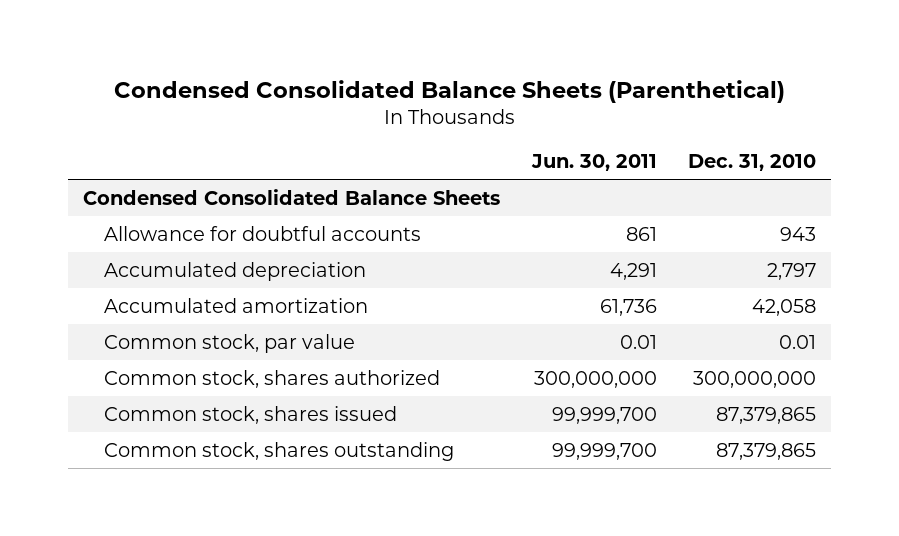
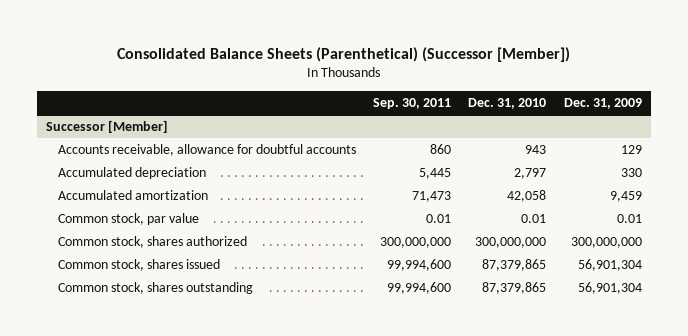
[113,79,785,103] Condensed Consolidated Balance Sheets (Parenthetical) -> [116,46,570,62] Consolidated Balance Sheets (Parenthetical) (Successor [Member])
[530,153,657,171] Jun. 30, 2011 -> none
none -> [373,98,452,110] Sep. 30, 2011
none -> [563,98,642,110] Dec. 31, 2009
[83,188,501,205] Condensed Consolidated Balance Sheets -> none
none -> [45,119,168,133] Successor [Member]
[104,225,422,241] Allowance for doubtful accounts -> [57,143,356,156] Accounts receivable, allowance for doubtful accounts

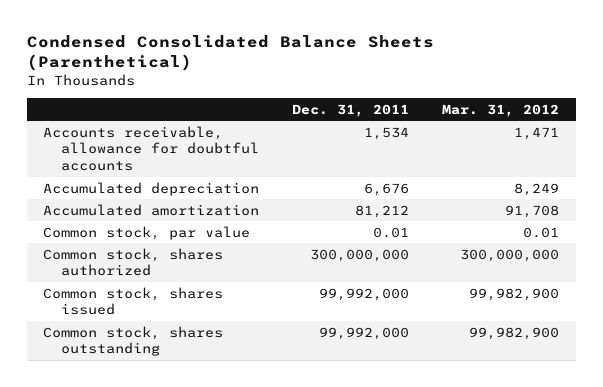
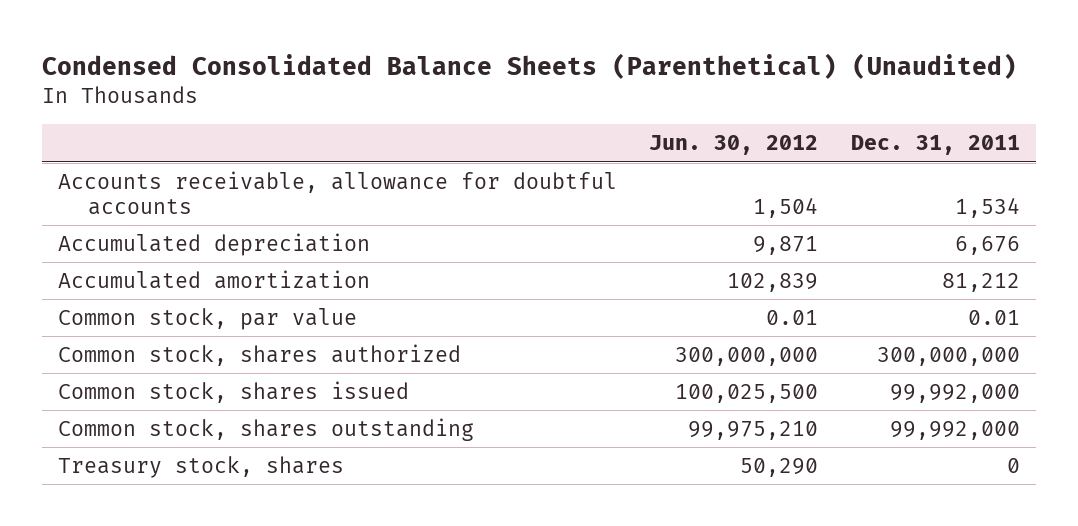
[26,35,434,72] Condensed Consolidated Balance Sheets (Parenthetical) -> [42,52,1018,79] Condensed Consolidated Balance Sheets (Parenthetical) (Unaudited)
[442,103,560,117] Mar. 31, 2012 -> none
none -> [649,135,819,156] Jun. 30, 2012
none -> [58,456,345,479] Treasury stock, shares

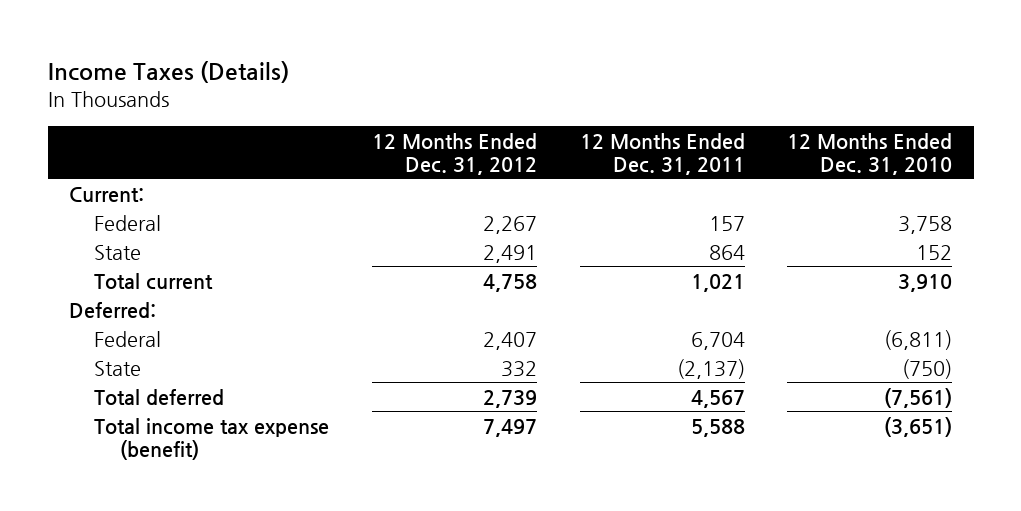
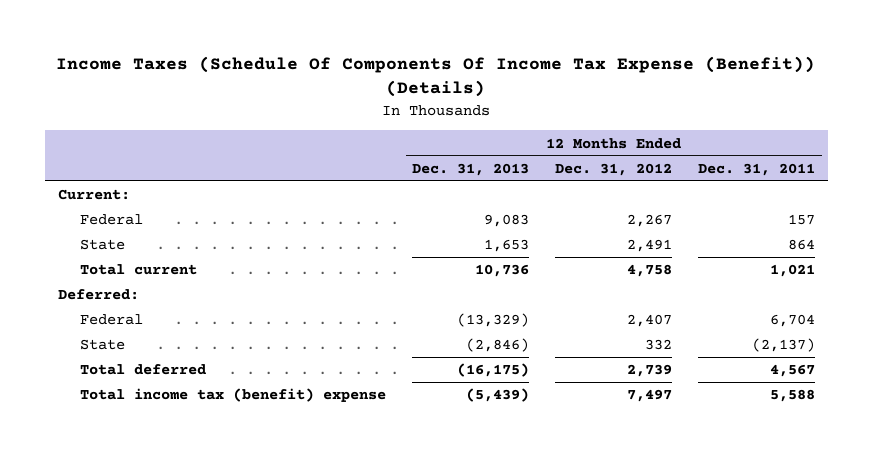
[47,60,289,83] Income Taxes (Details) -> [56,56,816,98] Income Taxes (Schedule Of Components Of Income Tax Expense (Benefit)) (Details)
[787,132,953,175] 12 Months Ended Dec. 31, 2010 -> none
none -> [412,162,530,176] Dec. 31, 2013
[94,417,330,460] Total income tax expense (benefit) -> [80,388,387,403] Total income tax (benefit) expense

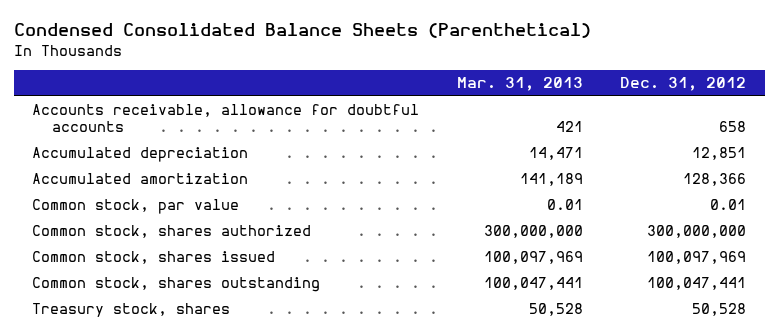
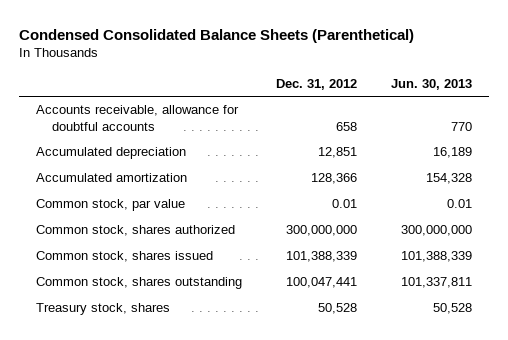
[456,77,583,92] Mar. 31, 2013 -> none
none -> [390,78,472,90] Jun. 30, 2013
[647,251,747,265] 100,097,969 -> [286,251,358,263] 101,388,339

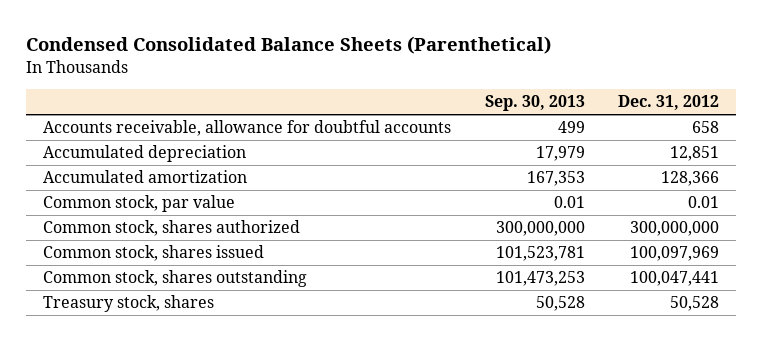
[390,78,472,90] Jun. 30, 2013 -> none
none -> [484,95,585,112] Sep. 30, 2013
[286,251,358,263] 101,388,339 -> [630,246,720,262] 100,097,969

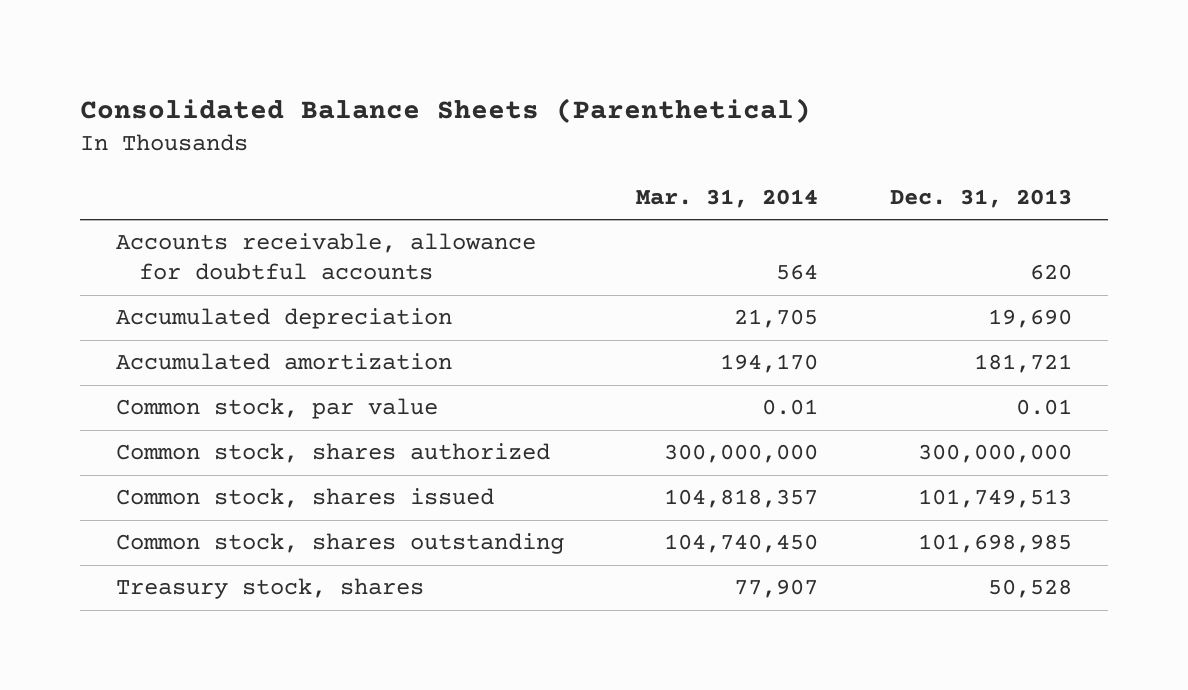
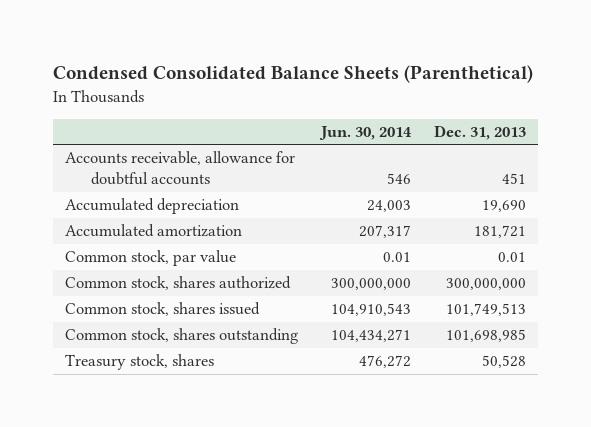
[80,97,812,123] Consolidated Balance Sheets (Parenthetical) -> [53,65,534,84] Condensed Consolidated Balance Sheets (Parenthetical)
[636,189,819,209] Mar. 31, 2014 -> none
none -> [319,125,413,140] Jun. 30, 2014
[1030,264,1073,281] 620 -> [502,173,527,185] 451

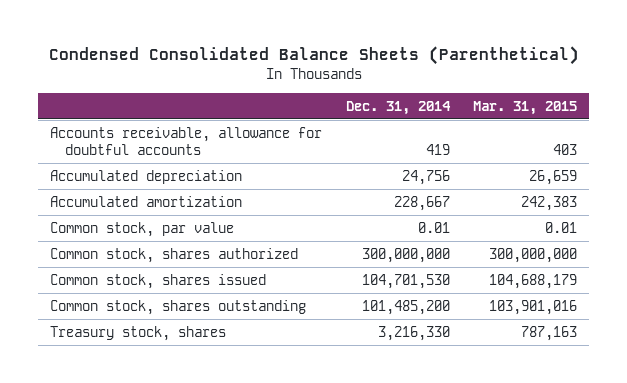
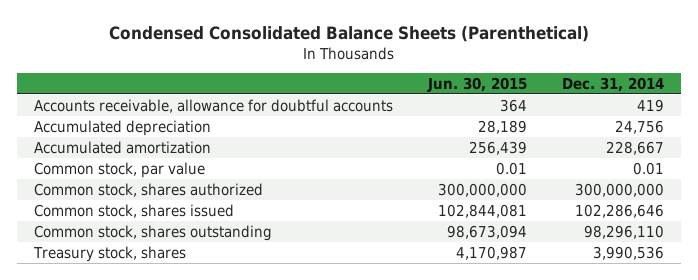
[473,100,578,115] Mar. 31, 2015 -> none
none -> [426,76,527,92] Jun. 30, 2015
[361,274,450,290] 104,701,530 -> [574,203,664,218] 102,286,646
[361,300,450,316] 101,485,200 -> [583,224,664,239] 98,296,110
[377,326,450,342] 3,216,330 -> [592,245,664,260] 3,990,536

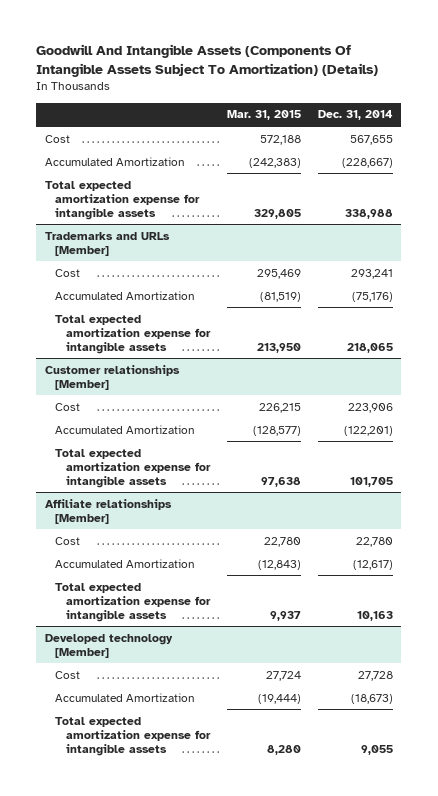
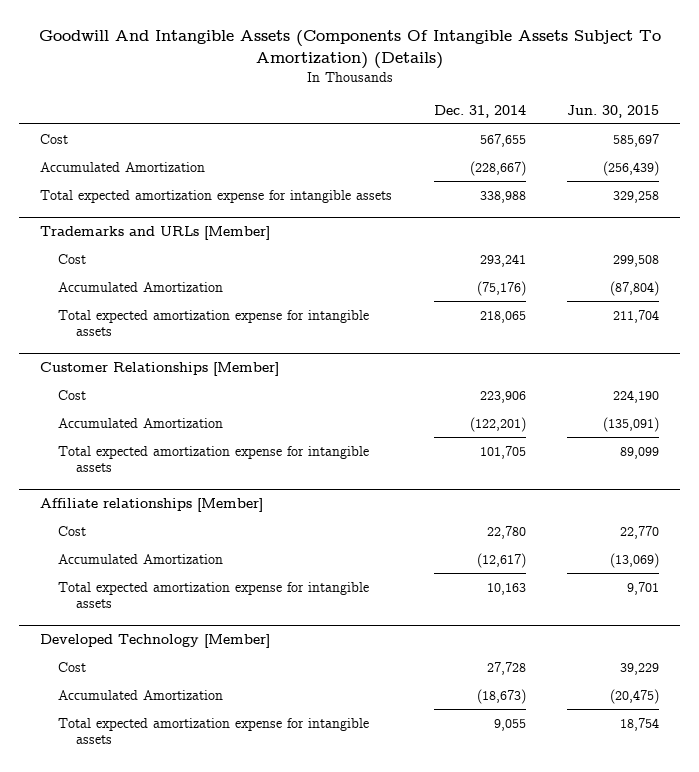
[226,110,301,121] Mar. 31, 2015 -> none
none -> [567,105,660,119] Jun. 30, 2015
[44,364,180,390] Customer relationships [Member] -> [40,362,280,377] Customer Relationships [Member]
[44,633,173,658] Developed technology [Member] -> [40,634,271,649] Developed Technology [Member]

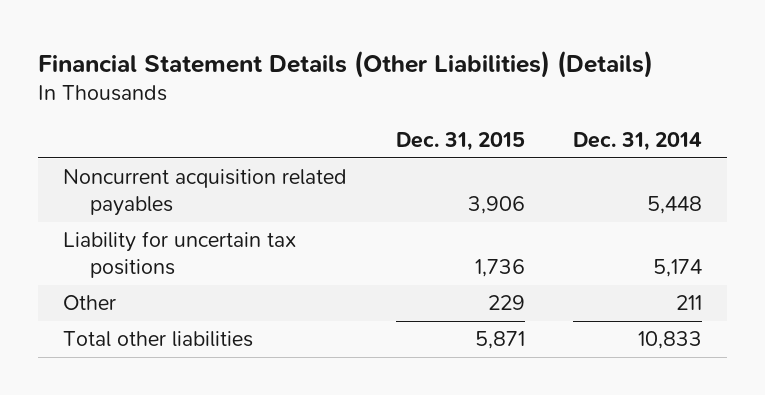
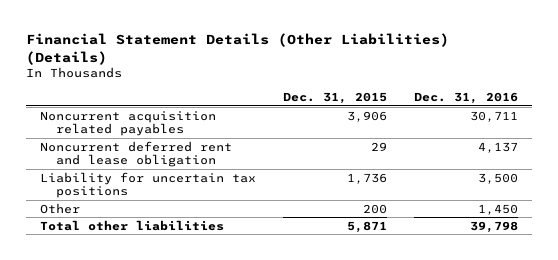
[573,132,703,152] Dec. 31, 2014 -> none
none -> [414,92,519,105] Dec. 31, 2016
none -> [39,140,232,168] Noncurrent deferred rent and lease obligation
[487,295,525,311] 229 -> [362,203,387,214] 200

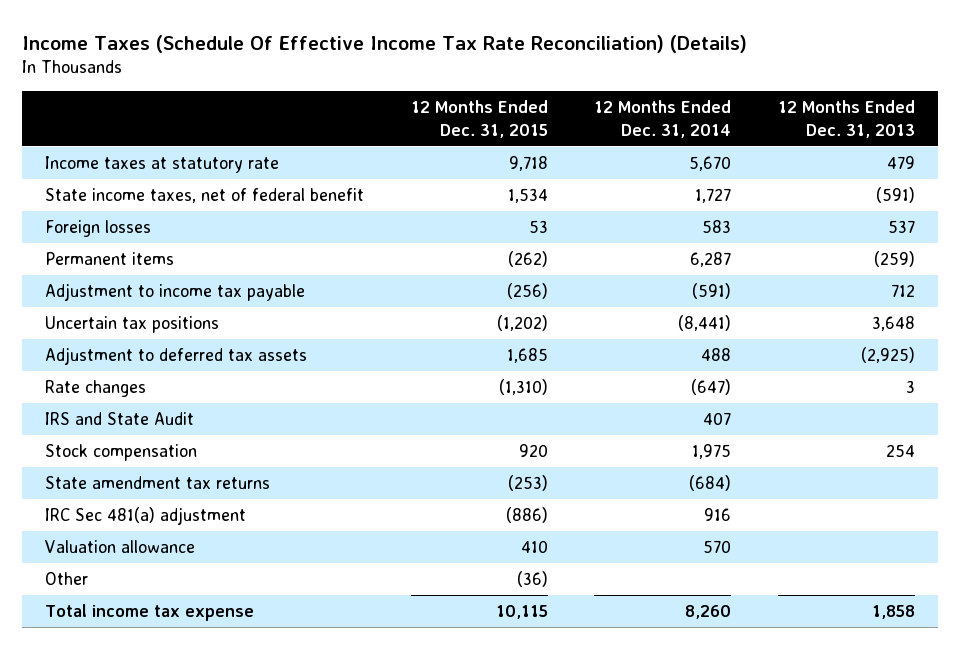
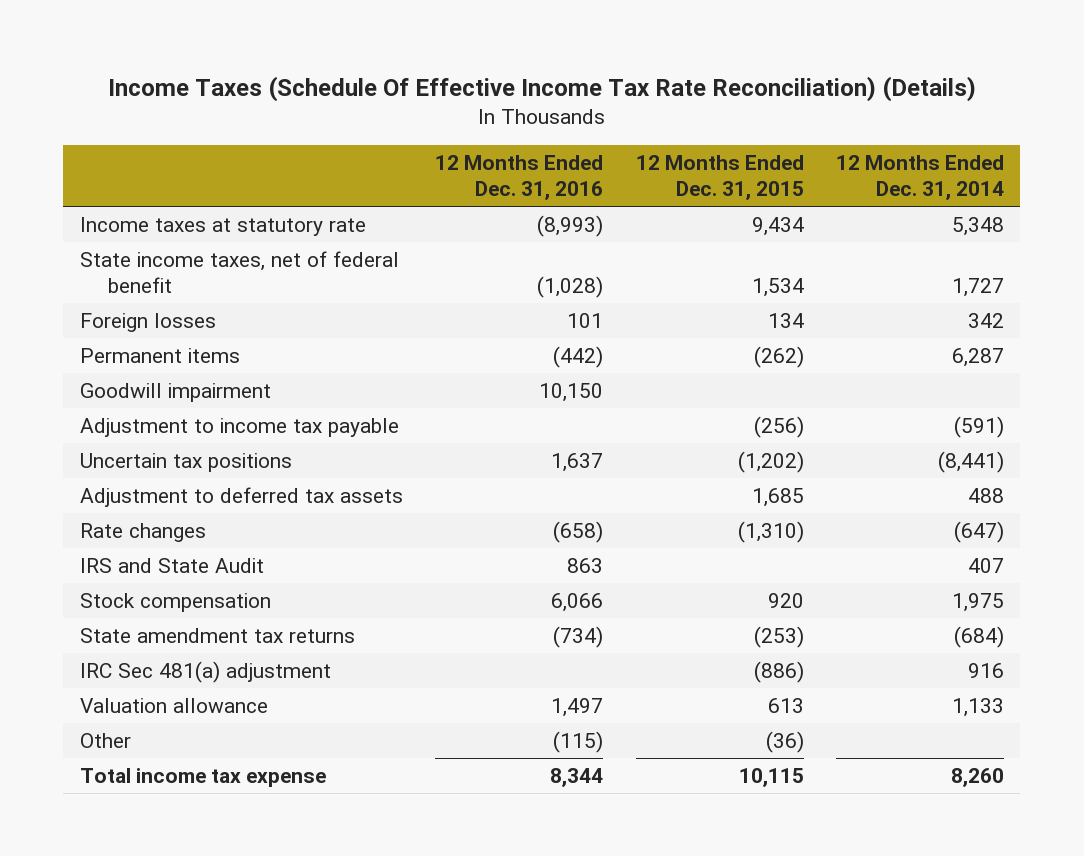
[778,100,916,138] 12 Months Ended Dec. 31, 2013 -> none
none -> [435,155,604,201] 12 Months Ended Dec. 31, 2016
[508,156,548,172] 9,718 -> [751,216,804,236] 9,434
[689,156,732,172] 5,670 -> [951,216,1004,236] 5,348
[528,220,548,234] 53 -> [767,312,804,328] 134
[702,220,732,234] 583 -> [967,312,1004,328] 342
none -> [79,382,271,402] Goodwill impairment
[520,540,548,554] 410 -> [767,697,804,713] 613
[703,540,732,554] 570 -> [951,697,1004,717] 1,133

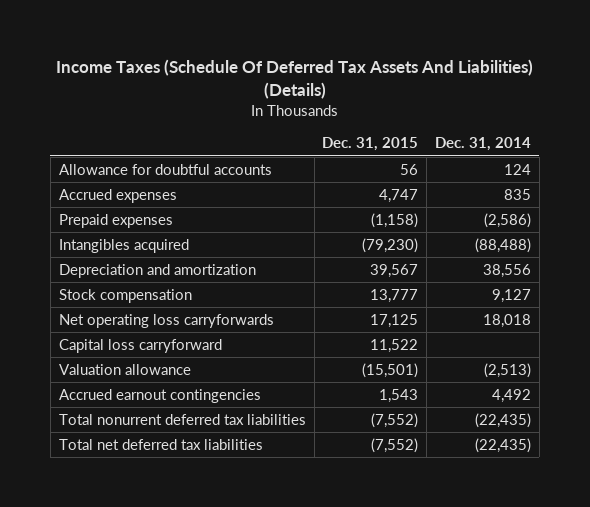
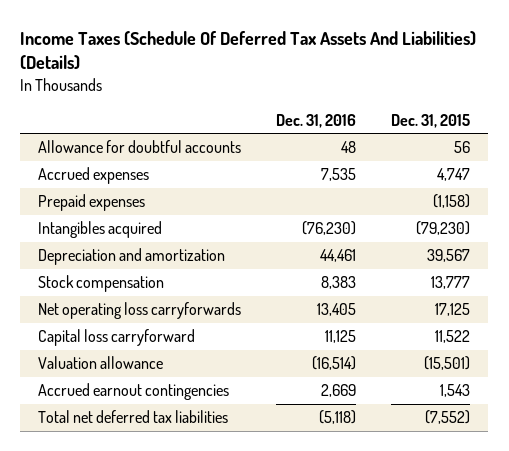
[435,137,532,152] Dec. 31, 2014 -> none
none -> [276,113,357,128] Dec. 31, 2016
[58,413,306,425] Total nonurrent deferred tax liabilities -> none

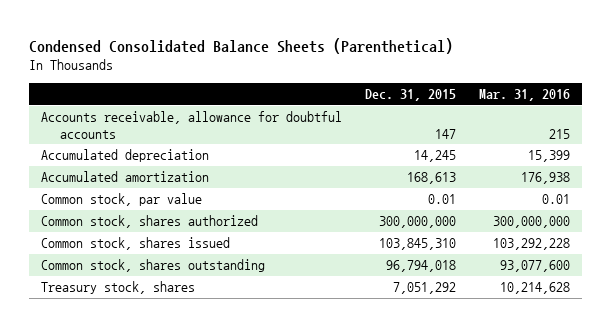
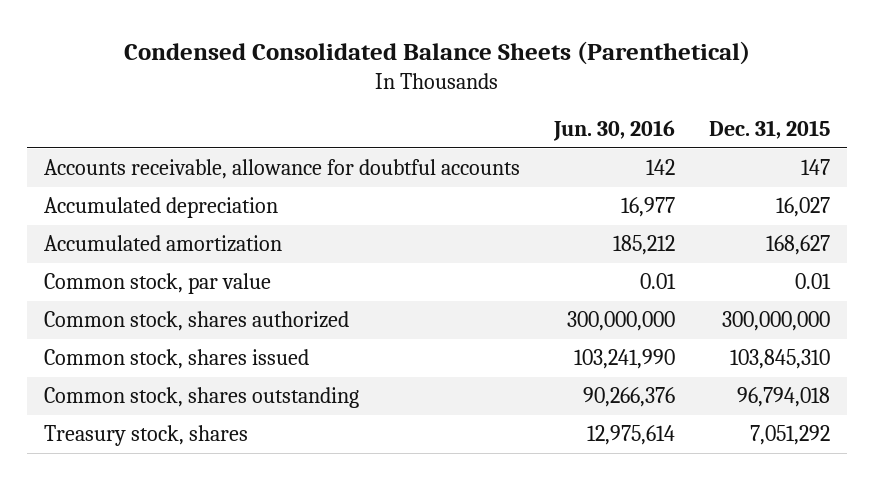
[479,89,571,102] Mar. 31, 2016 -> none
none -> [552,120,675,142] Jun. 30, 2016
[414,150,457,163] 14,245 -> [775,197,830,218] 16,027
[407,172,457,185] 168,613 -> [765,235,830,256] 168,627

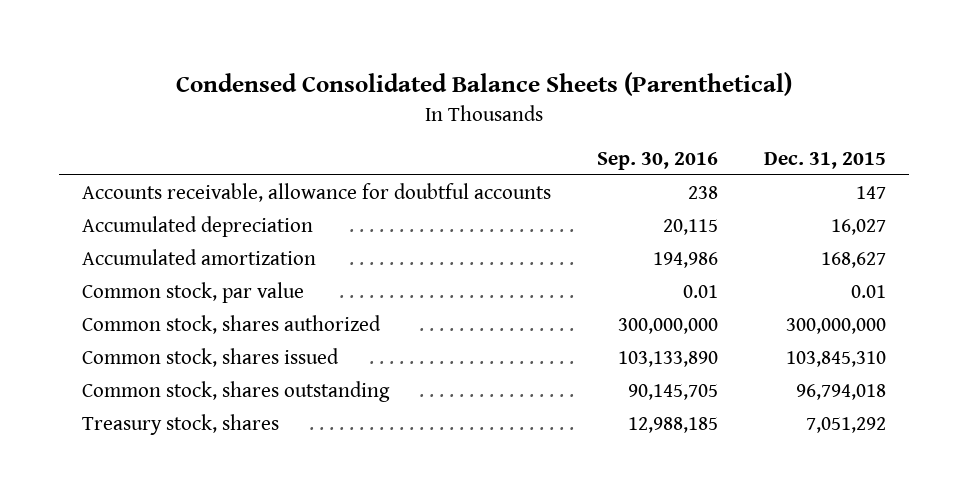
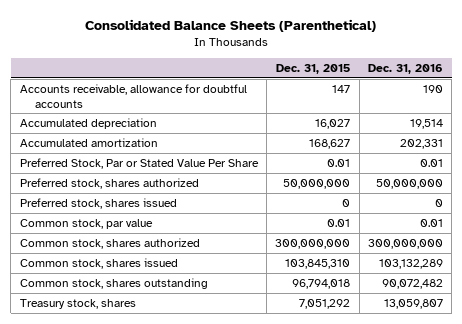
[176,72,793,97] Condensed Consolidated Balance Sheets (Parenthetical) -> [85,18,377,32] Consolidated Balance Sheets (Parenthetical)
[597,151,719,170] Sep. 30, 2016 -> none
none -> [367,64,443,75] Dec. 31, 2016
none -> [19,158,259,170] Preferred Stock, Par or Stated Value Per Share
none -> [19,178,199,190] Preferred stock, shares authorized
none -> [19,198,177,210] Preferred stock, shares issued

